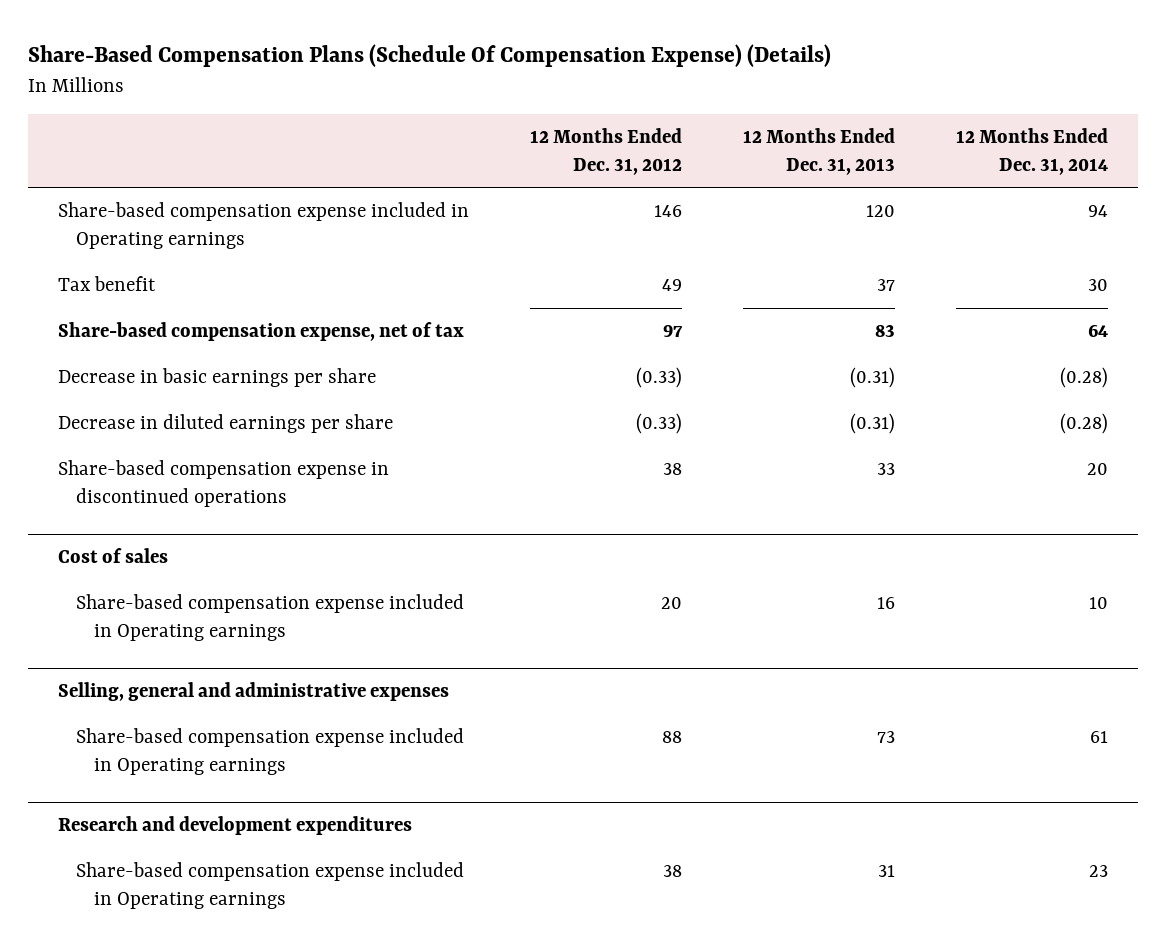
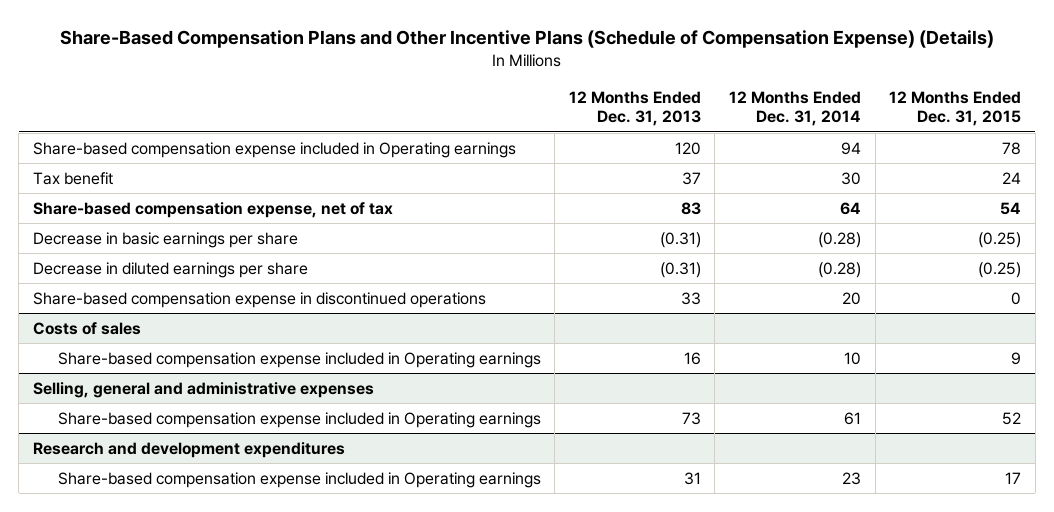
[28,44,832,68] Share-Based Compensation Plans (Schedule Of Compensation Expense) (Details) -> [59,29,994,48] Share-Based Compensation Plans and Other Incentive Plans (Schedule of Compensation Expense) (Details)
[530,127,683,175] 12 Months Ended Dec. 31, 2012 -> none
none -> [889,90,1022,127] 12 Months Ended Dec. 31, 2015
[58,548,169,564] Cost of sales -> [32,321,141,335] Costs of sales

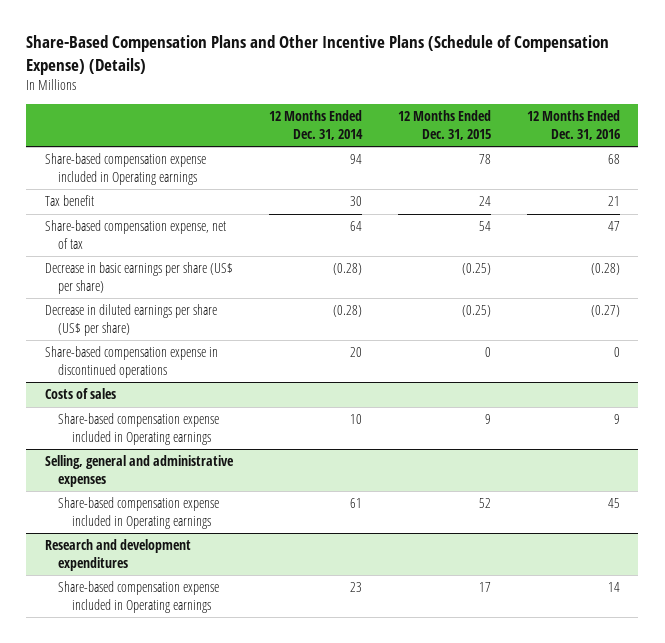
[568,90,701,127] 12 Months Ended Dec. 31, 2013 -> none
none -> [527,110,621,140] 12 Months Ended Dec. 31, 2016
[32,231,298,248] Decrease in basic earnings per share -> [44,262,233,294] Decrease in basic earnings per share (US$ per share)
[32,261,308,278] Decrease in diluted earnings per share -> [44,304,217,336] Decrease in diluted earnings per share (US$ per share)

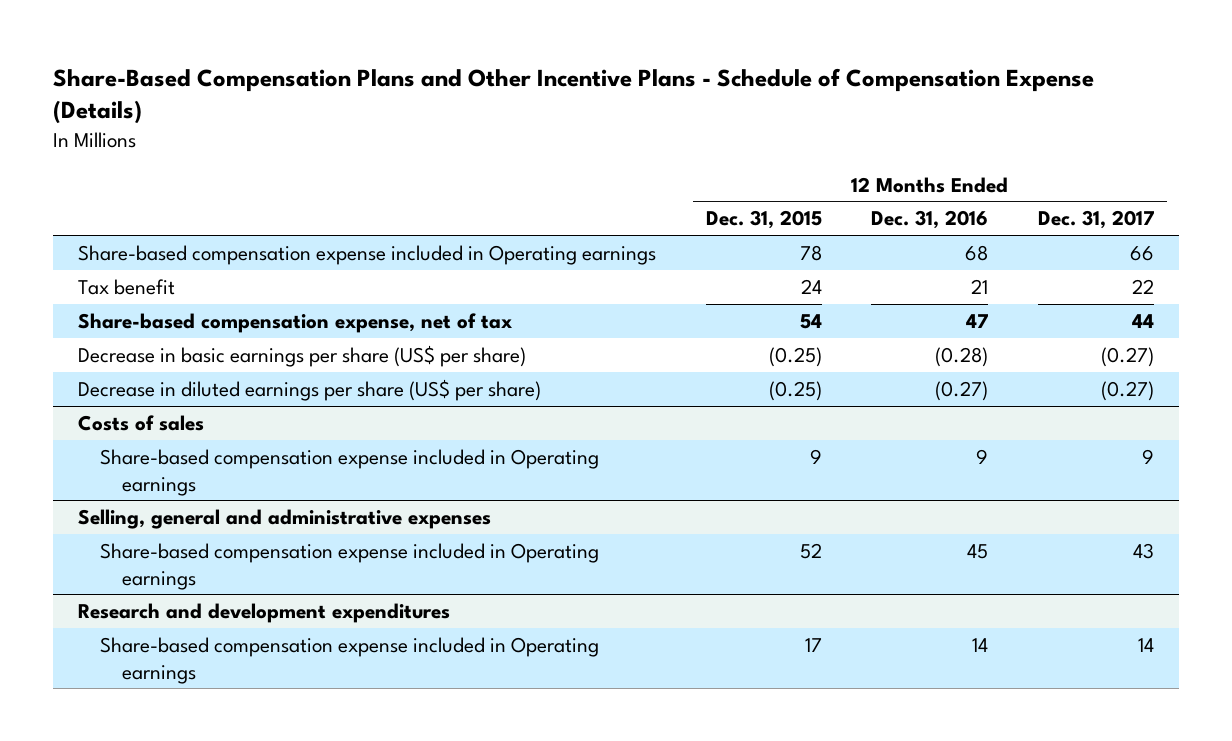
[26,35,610,75] Share-Based Compensation Plans and Other Incentive Plans (Schedule of Compensation Expense) (Details) -> [52,67,1094,125] Share-Based Compensation Plans and Other Incentive Plans - Schedule of Compensation Expense (Details)
[268,110,363,140] 12 Months Ended Dec. 31, 2014 -> none
none -> [1038,210,1155,230] Dec. 31, 2017
[44,346,218,378] Share-based compensation expense in discontinued operations -> none

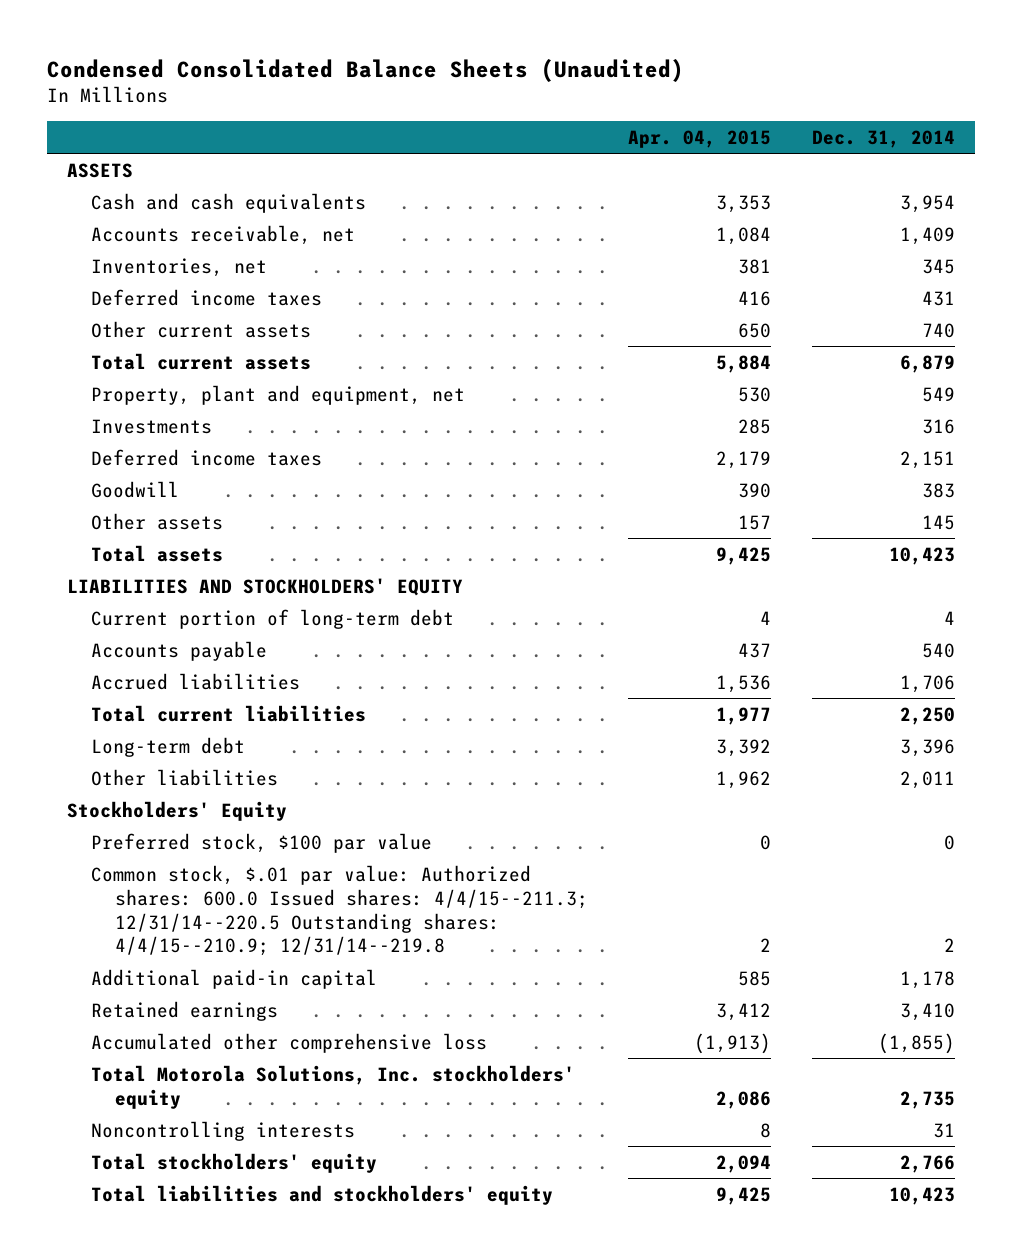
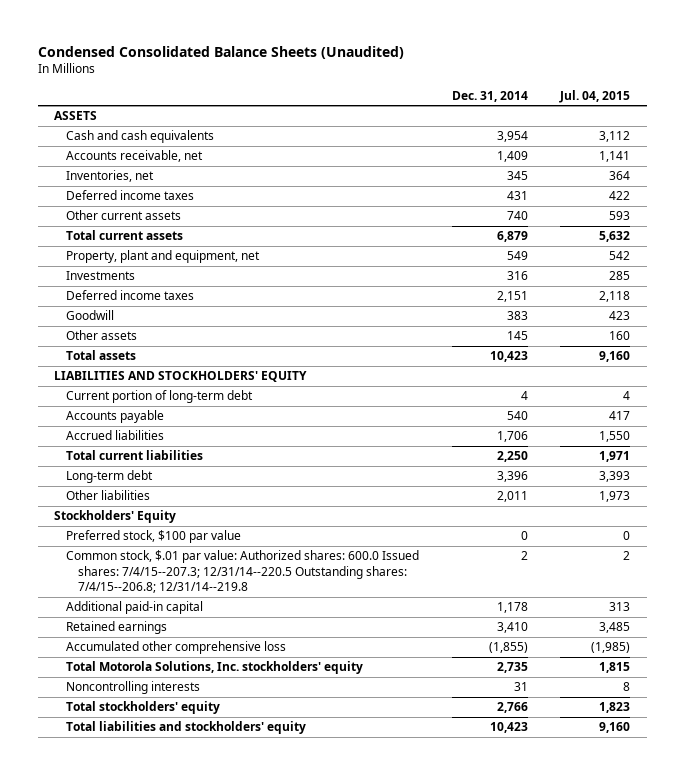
[628,129,772,148] Apr. 04, 2015 -> none
none -> [559,89,631,103] Jul. 04, 2015
[91,864,588,957] Common stock, $.01 par value: Authorized shares: 600.0 Issued shares: 4/4/15--211.3; 12/31/14--220.5 Outstanding shares: 4/4/15--210.9; 12/31/14--219.8 -> [66,550,420,593] Common stock, $.01 par value: Authorized shares: 600.0 Issued shares: 7/4/15--207.3; 12/31/14--220.5 Outstanding shares: 7/4/15--206.8; 12/31/14--219.8

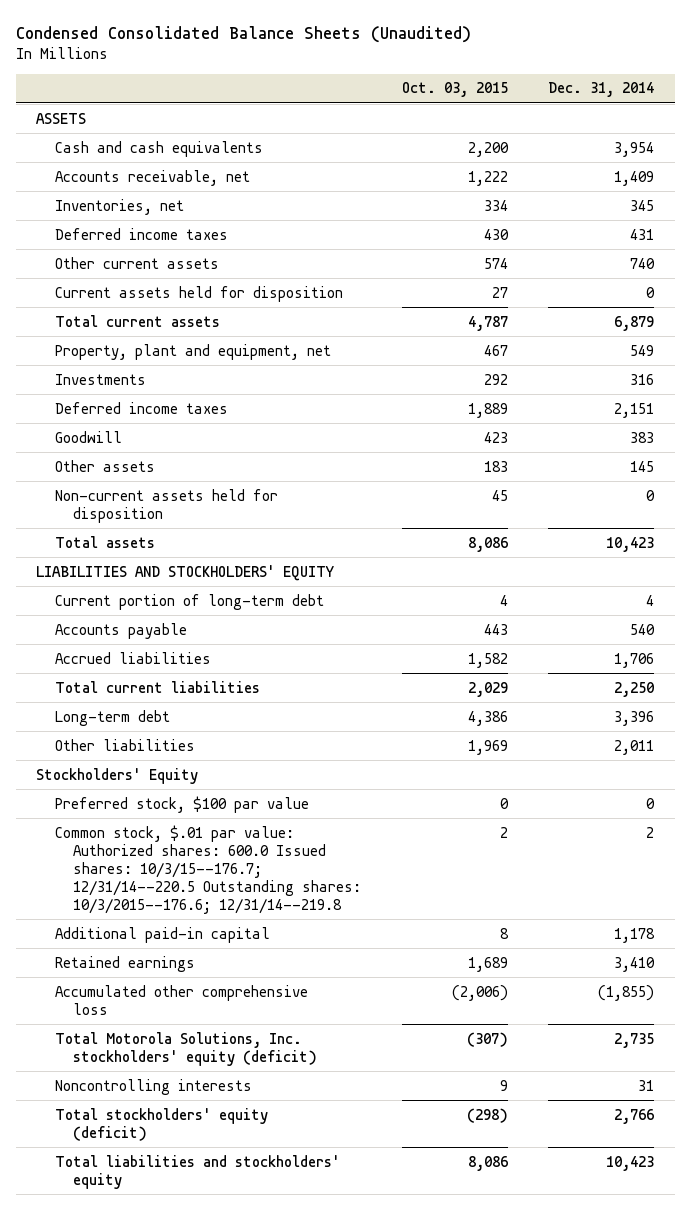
[559,89,631,103] Jul. 04, 2015 -> none
none -> [401,82,508,98] Oct. 03, 2015
none -> [54,285,343,302] Current assets held for disposition
none -> [54,488,278,523] Non-current assets held for disposition
[66,550,420,593] Common stock, $.01 par value: Authorized shares: 600.0 Issued shares: 7/4/15--207.3; 12/31/14--220.5 Outstanding shares: 7/4/15--206.8; 12/31/14--219.8 -> [54,824,362,914] Common stock, $.01 par value: Authorized shares: 600.0 Issued shares: 10/3/15--176.7; 12/31/14--220.5 Outstanding shares: 10/3/2015--176.6; 12/31/14--219.8
[66,661,364,675] Total Motorola Solutions, Inc. stockholders' equity -> [54,1031,318,1066] Total Motorola Solutions, Inc. stockholders' equity (deficit)
[66,701,221,715] Total stockholders' equity -> [54,1107,268,1141] Total stockholders' equity (deficit)

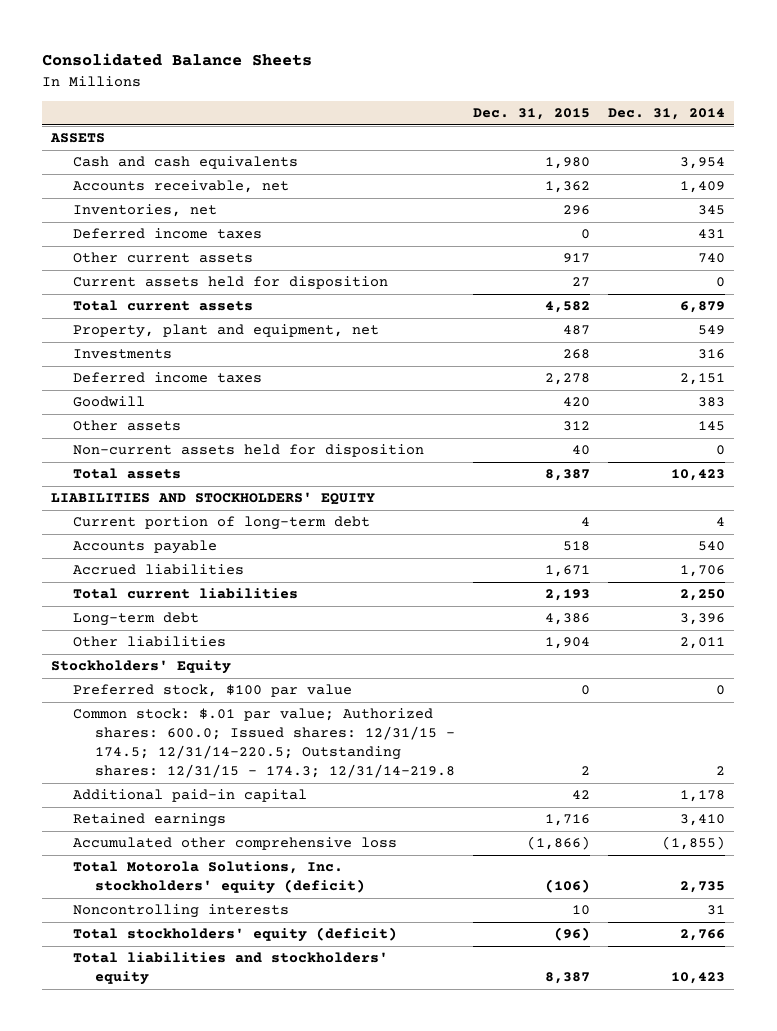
[15,25,471,43] Condensed Consolidated Balance Sheets (Unaudited) -> [42,53,313,67] Consolidated Balance Sheets
[401,82,508,98] Oct. 03, 2015 -> none
none -> [473,107,591,120] Dec. 31, 2015
[54,824,362,914] Common stock, $.01 par value: Authorized shares: 600.0 Issued shares: 10/3/15--176.7; 12/31/14--220.5 Outstanding shares: 10/3/2015--176.6; 12/31/14--219.8 -> [73,708,456,779] Common stock: $.01 par value; Authorized shares: 600.0; Issued shares: 12/31/15 - 174.5; 12/31/14-220.5; Outstanding shares: 12/31/15 - 174.3; 12/31/14-219.8

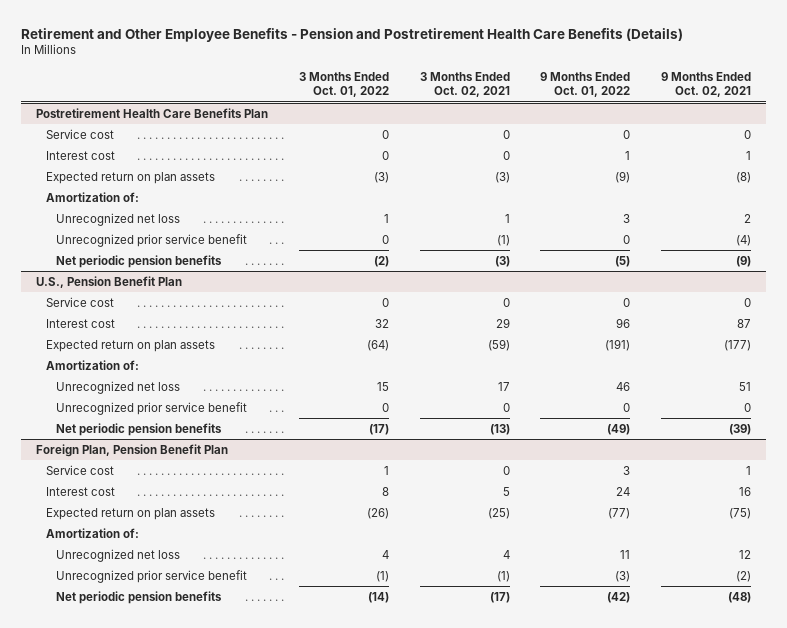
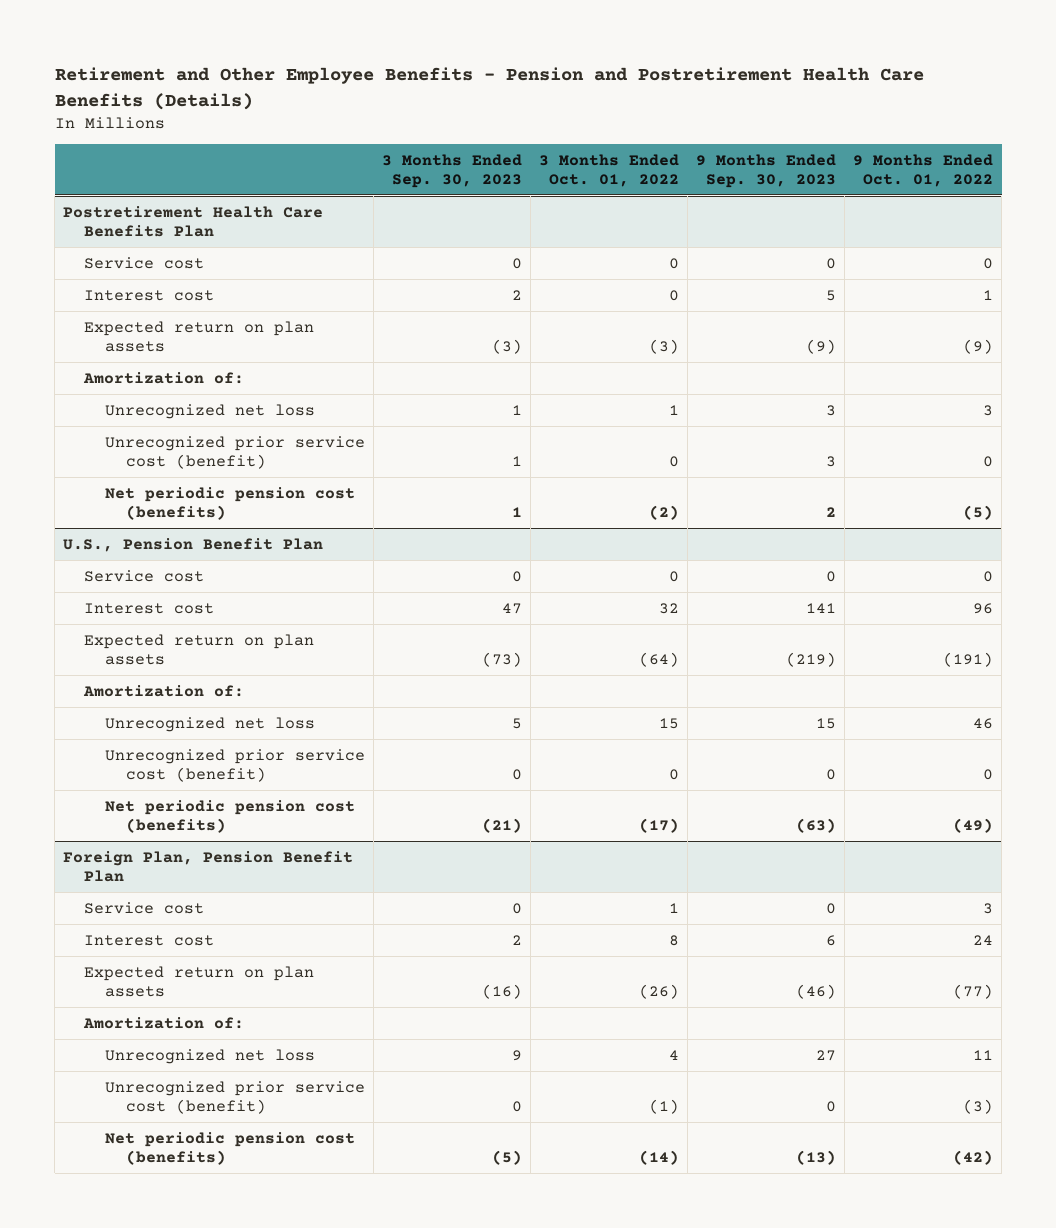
[419,71,510,98] 3 Months Ended Oct. 02, 2021 -> none
[661,71,752,98] 9 Months Ended Oct. 02, 2021 -> none
none -> [382,153,523,188] 3 Months Ended Sep. 30, 2023
none -> [696,153,837,188] 9 Months Ended Sep. 30, 2023
[56,233,248,247] Unrecognized prior service benefit -> [105,435,366,469] Unrecognized prior service cost (benefit)
[56,254,223,268] Net periodic pension benefits -> [105,486,356,520] Net periodic pension cost (benefits)
[56,401,248,415] Unrecognized prior service benefit -> [105,748,366,782] Unrecognized prior service cost (benefit)
[56,422,223,436] Net periodic pension benefits -> [105,799,356,833] Net periodic pension cost (benefits)
[56,569,248,583] Unrecognized prior service benefit -> [105,1080,366,1114] Unrecognized prior service cost (benefit)
[56,590,223,604] Net periodic pension benefits -> [105,1131,356,1165] Net periodic pension cost (benefits)

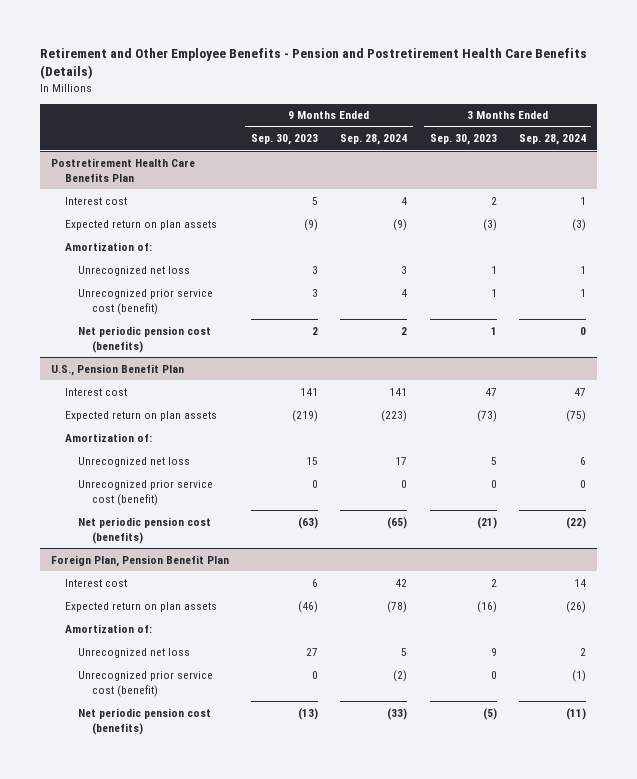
[539,153,680,187] 3 Months Ended Oct. 01, 2022 -> none
[853,153,994,187] 9 Months Ended Oct. 01, 2022 -> none
none -> [340,134,408,146] Sep. 28, 2024
none -> [518,134,586,146] Sep. 28, 2024
[84,256,205,269] Service cost -> none
[84,569,205,582] Service cost -> none
[84,901,205,914] Service cost -> none

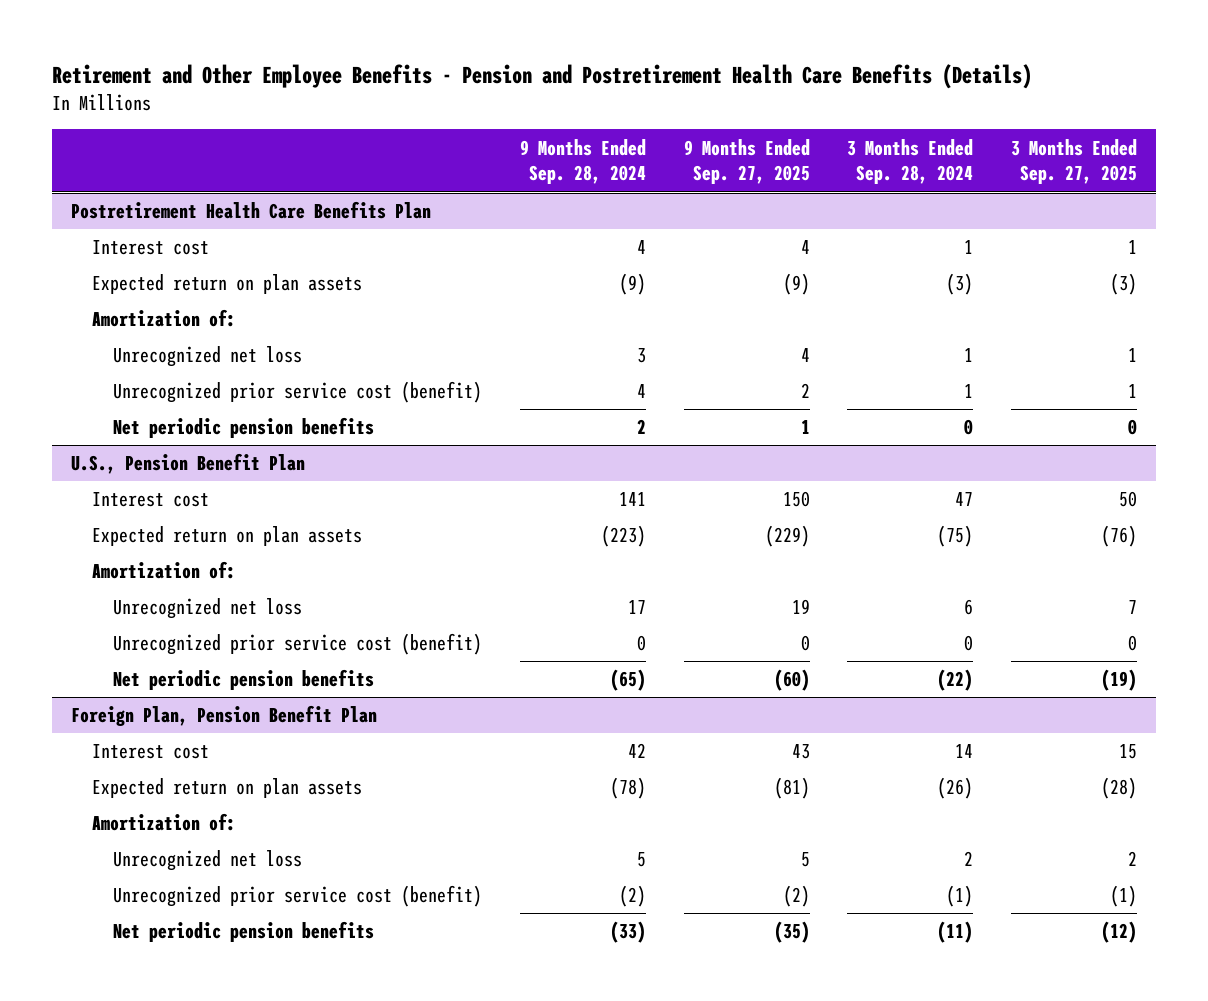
[251,134,319,146] Sep. 30, 2023 -> none
[429,134,497,146] Sep. 30, 2023 -> none
none -> [683,138,810,185] 9 Months Ended Sep. 27, 2025
none -> [1010,138,1137,185] 3 Months Ended Sep. 27, 2025
[78,325,212,353] Net periodic pension cost (benefits) -> [113,417,375,439] Net periodic pension benefits
[78,516,212,544] Net periodic pension cost (benefits) -> [113,669,375,691] Net periodic pension benefits
[78,707,212,735] Net periodic pension cost (benefits) -> [113,921,375,943] Net periodic pension benefits

